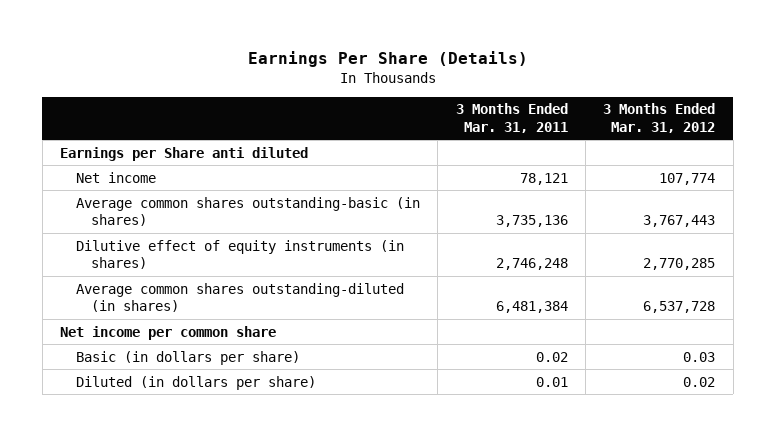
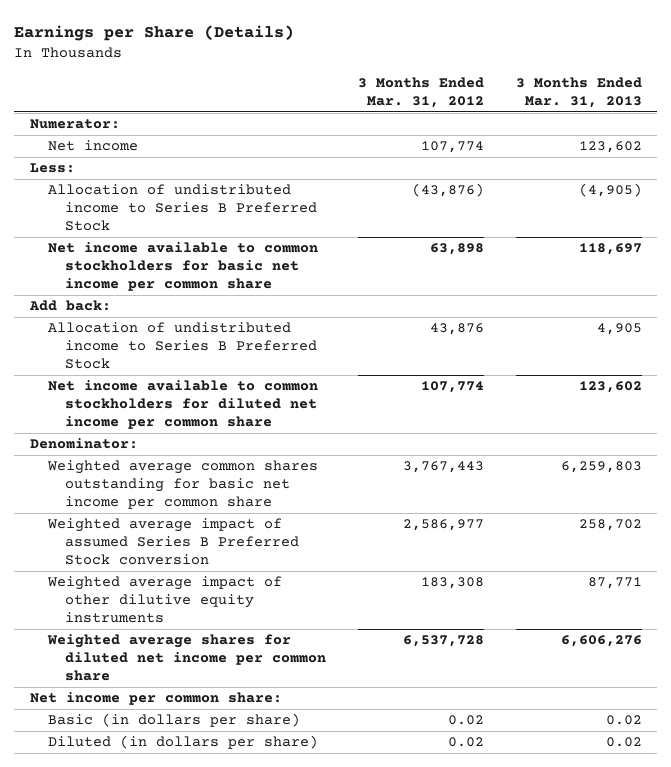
[247,51,528,68] Earnings Per Share (Details) -> [14,24,295,41] Earnings per Share (Details)
[455,103,568,133] 3 Months Ended Mar. 31, 2011 -> none
none -> [515,77,642,108] 3 Months Ended Mar. 31, 2013
[60,146,309,161] Earnings per Share anti diluted -> [29,119,120,130] Numerator:
none -> [29,163,75,174] Less:
none -> [47,184,318,231] Allocation of undistributed income to Series B Preferred Stock
none -> [47,242,318,291] Net income available to common stockholders for basic net income per common share
none -> [28,300,111,312] Add back:
none -> [47,322,318,369] Allocation of undistributed income to Series B Preferred Stock
none -> [47,380,318,429] Net income available to common stockholders for diluted net income per common share
none -> [29,438,138,450] Denominator:
[75,196,420,227] Average common shares outstanding-basic (in shares) -> [46,460,318,509] Weighted average common shares outstanding for basic net income per common share
none -> [46,518,300,565] Weighted average impact of assumed Series B Preferred Stock conversion
[75,239,404,270] Dilutive effect of equity instruments (in shares) -> [46,576,282,623] Weighted average impact of other dilutive equity instruments
[643,258,716,271] 2,770,285 -> [420,577,484,590] 183,308
[75,282,404,313] Average common shares outstanding-diluted (in shares) -> [46,634,327,681] Weighted average shares for diluted net income per common share
[60,325,277,340] Net income per common share -> [29,692,282,706] Net income per common share:
[683,351,716,362] 0.03 -> [447,715,484,726] 0.02

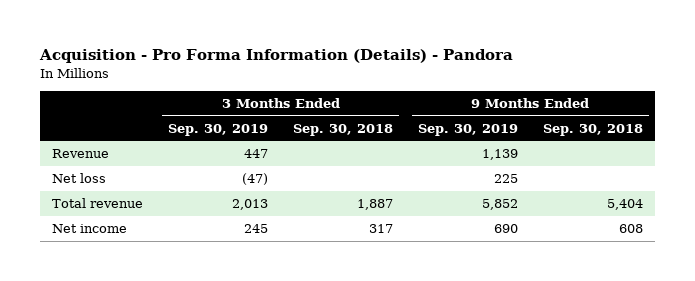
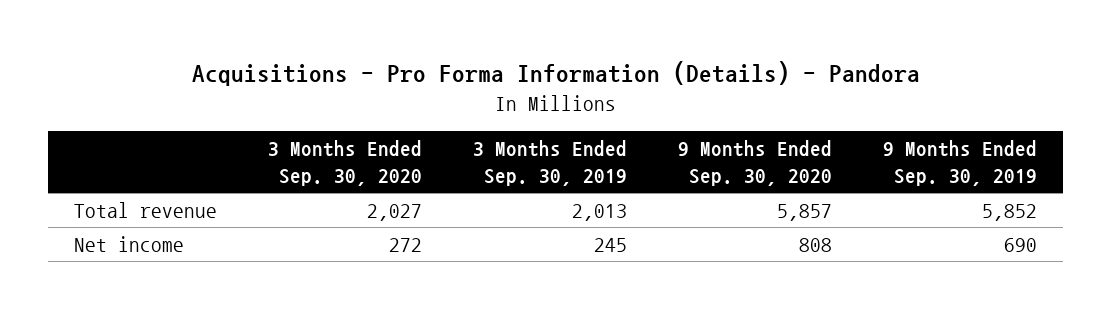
[38,49,513,64] Acquisition - Pro Forma Information (Details) - Pandora -> [191,61,920,87] Acquisitions - Pro Forma Information (Details) - Pandora
[292,123,393,136] Sep. 30, 2018 -> none
[542,123,643,136] Sep. 30, 2018 -> none
none -> [268,139,423,186] 3 Months Ended Sep. 30, 2020
none -> [678,139,833,186] 9 Months Ended Sep. 30, 2020
[52,149,110,159] Revenue -> none
[52,173,107,184] Net loss -> none

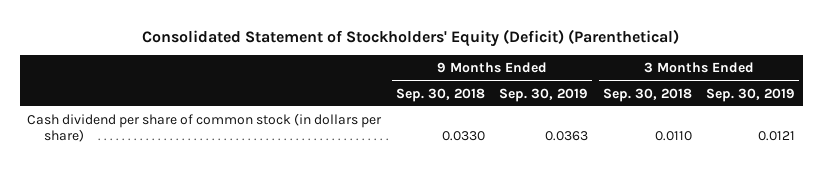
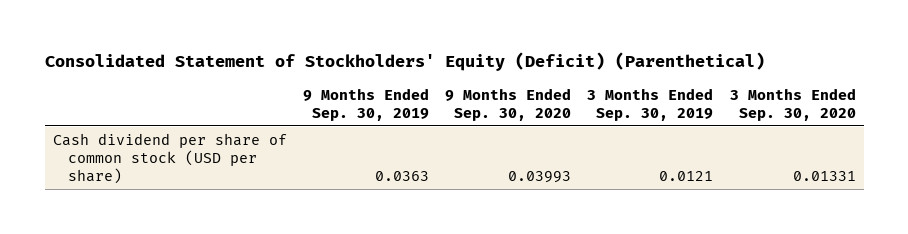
[395,87,485,102] Sep. 30, 2018 -> none
[602,87,692,102] Sep. 30, 2018 -> none
none -> [445,87,572,121] 9 Months Ended Sep. 30, 2020
none -> [729,87,856,121] 3 Months Ended Sep. 30, 2020
[27,112,383,143] Cash dividend per share of common stock (in dollars per share) -> [52,133,287,185] Cash dividend per share of common stock (USD per share)

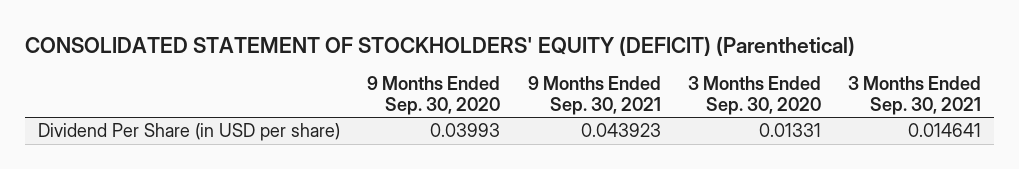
[44,52,765,72] Consolidated Statement of Stockholders' Equity (Deficit) (Parenthetical) -> [24,35,855,56] CONSOLIDATED STATEMENT OF STOCKHOLDERS' EQUITY (DEFICIT) (Parenthetical)
[302,87,429,121] 9 Months Ended Sep. 30, 2019 -> none
[587,87,714,121] 3 Months Ended Sep. 30, 2019 -> none
none -> [527,76,661,116] 9 Months Ended Sep. 30, 2021
none -> [847,76,981,116] 3 Months Ended Sep. 30, 2021
[52,133,287,185] Cash dividend per share of common stock (USD per share) -> [38,123,341,142] Dividend Per Share (in USD per share)

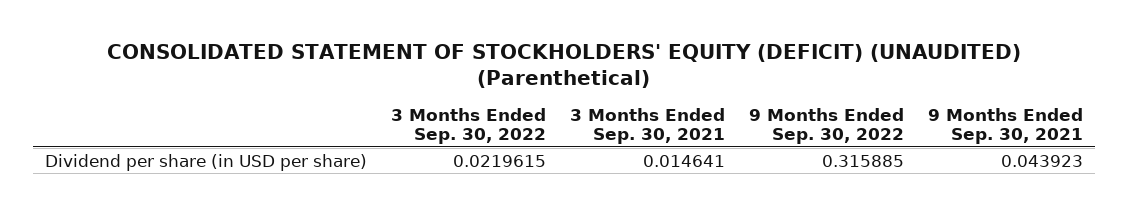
[24,35,855,56] CONSOLIDATED STATEMENT OF STOCKHOLDERS' EQUITY (DEFICIT) (Parenthetical) -> [106,43,1021,88] CONSOLIDATED STATEMENT OF STOCKHOLDERS' EQUITY (DEFICIT) (UNAUDITED) (Parenthetical)
[367,76,501,116] 9 Months Ended Sep. 30, 2020 -> none
[687,76,821,116] 3 Months Ended Sep. 30, 2020 -> none
none -> [390,107,546,145] 3 Months Ended Sep. 30, 2022
none -> [749,107,905,145] 9 Months Ended Sep. 30, 2022
[38,123,341,142] Dividend Per Share (in USD per share) -> [44,153,367,171] Dividend per share (in USD per share)

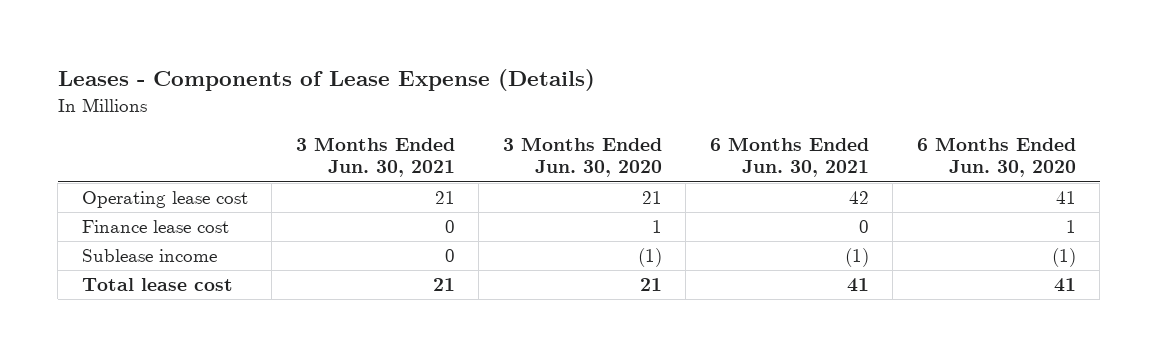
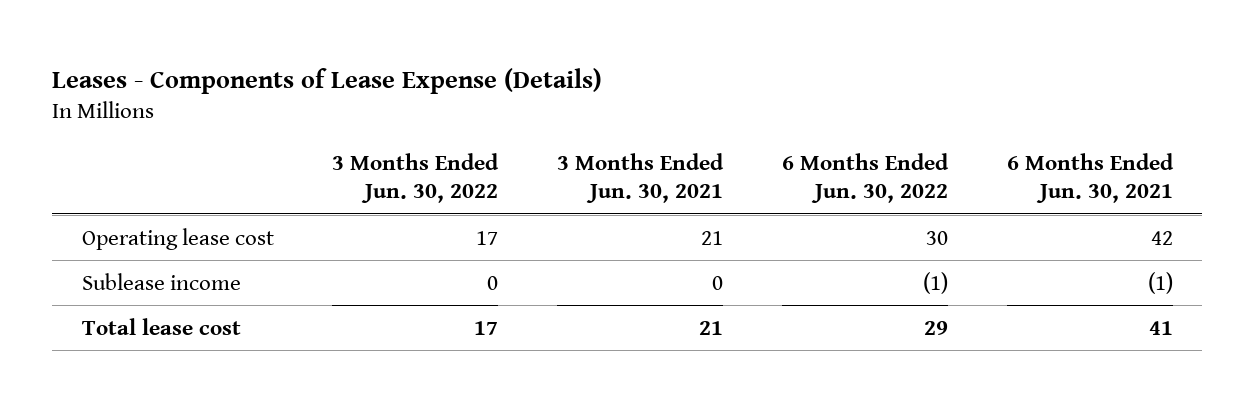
[502,137,662,178] 3 Months Ended Jun. 30, 2020 -> none
[916,137,1076,178] 6 Months Ended Jun. 30, 2020 -> none
none -> [332,153,500,204] 3 Months Ended Jun. 30, 2022
none -> [781,153,949,204] 6 Months Ended Jun. 30, 2022
[81,220,229,234] Finance lease cost -> none

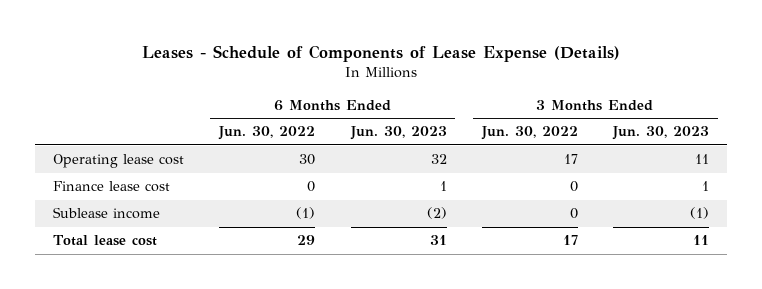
[52,67,603,94] Leases - Components of Lease Expense (Details) -> [142,44,621,62] Leases - Schedule of Components of Lease Expense (Details)
[557,153,725,204] 3 Months Ended Jun. 30, 2021 -> none
[1006,153,1174,204] 6 Months Ended Jun. 30, 2021 -> none
none -> [349,126,447,141] Jun. 30, 2023
none -> [611,126,709,141] Jun. 30, 2023
none -> [53,181,171,193] Finance lease cost

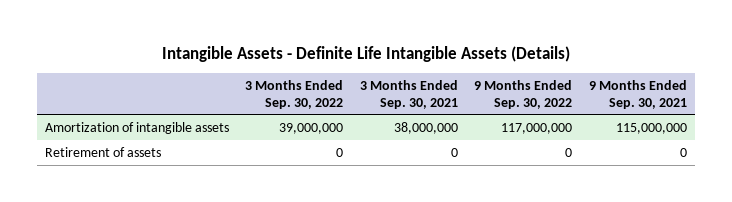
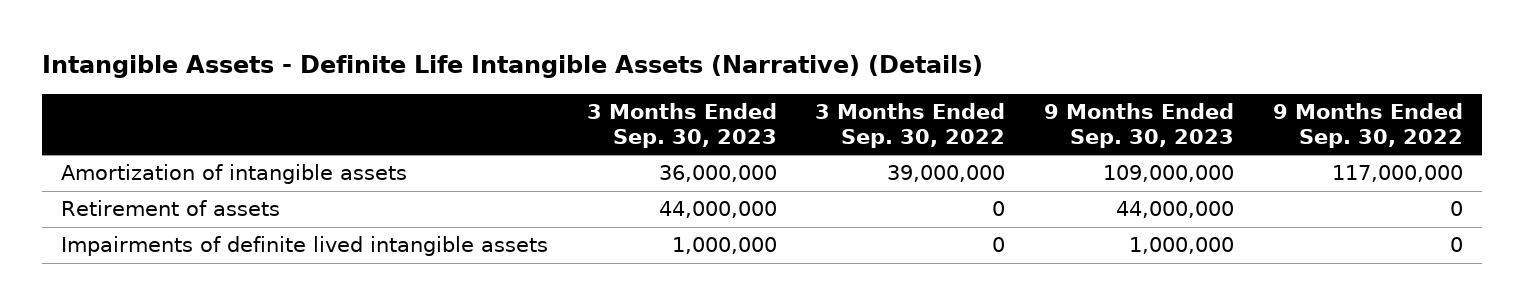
[161,45,570,62] Intangible Assets - Definite Life Intangible Assets (Details) -> [41,55,983,79] Intangible Assets - Definite Life Intangible Assets (Narrative) (Details)
[359,79,458,109] 3 Months Ended Sep. 30, 2021 -> none
[588,79,687,109] 9 Months Ended Sep. 30, 2021 -> none
none -> [586,103,777,148] 3 Months Ended Sep. 30, 2023
none -> [1044,103,1235,148] 9 Months Ended Sep. 30, 2023
none -> [60,236,548,257] Impairments of definite lived intangible assets

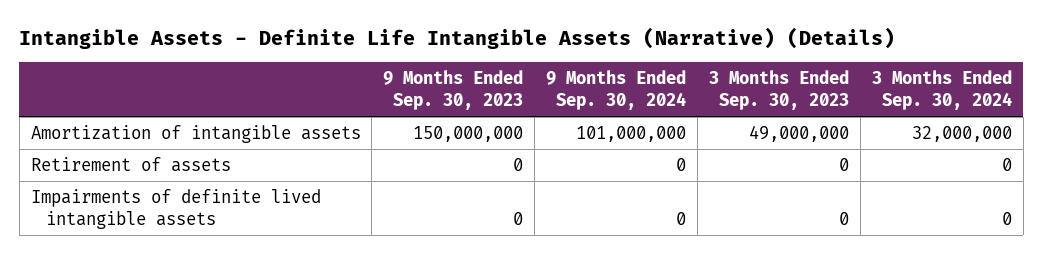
[815,103,1006,148] 3 Months Ended Sep. 30, 2022 -> none
[1272,103,1463,148] 9 Months Ended Sep. 30, 2022 -> none
none -> [546,70,687,111] 9 Months Ended Sep. 30, 2024
none -> [871,70,1012,111] 3 Months Ended Sep. 30, 2024
[658,165,777,183] 36,000,000 -> [749,125,850,143] 49,000,000
[1103,165,1235,183] 109,000,000 -> [413,126,524,143] 150,000,000
[658,201,777,219] 44,000,000 -> [839,158,850,172] 0
[1116,201,1235,219] 44,000,000 -> [513,158,524,172] 0
[671,237,777,255] 1,000,000 -> [839,211,850,225] 0
[1129,237,1235,255] 1,000,000 -> [513,211,524,225] 0

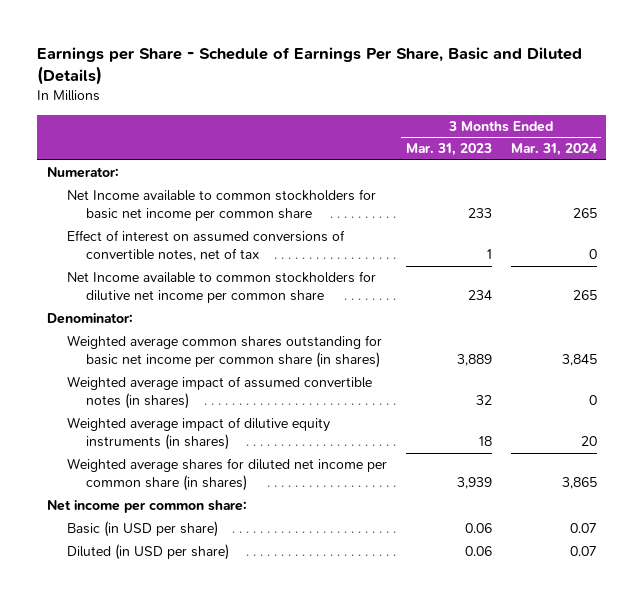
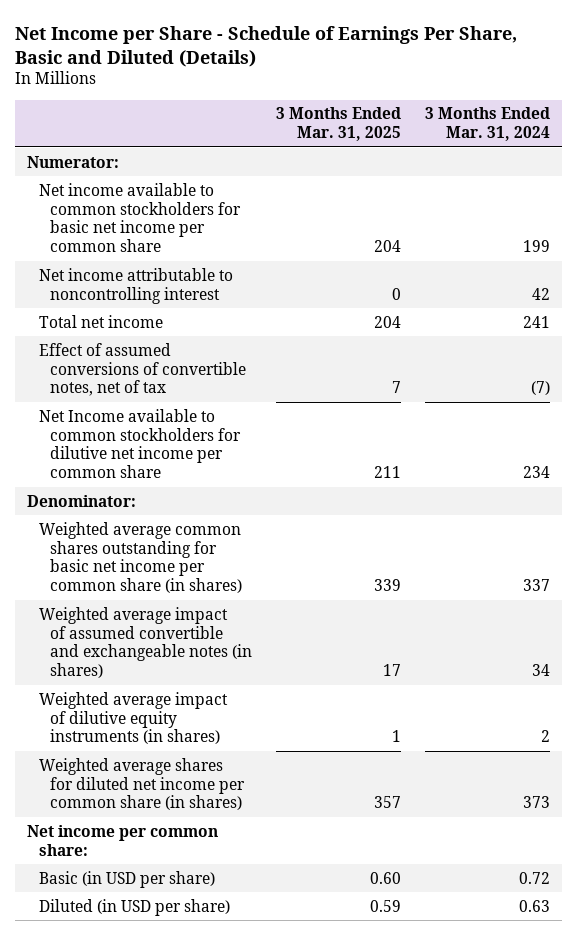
[37,47,583,86] Earnings per Share - Schedule of Earnings Per Share, Basic and Diluted (Details) -> [15,25,518,67] Net Income per Share - Schedule of Earnings Per Share, Basic and Diluted (Details)
[405,143,492,157] Mar. 31, 2023 -> none
none -> [276,107,402,142] 3 Months Ended Mar. 31, 2025
[66,189,376,222] Net Income available to common stockholders for basic net income per common share -> [38,182,242,253] Net income available to common stockholders for basic net income per common share
[572,208,597,219] 265 -> [523,240,551,253] 199
none -> [38,267,233,304] Net income attributable to noncontrolling interest
none -> [38,314,163,328] Total net income
[66,230,345,262] Effect of interest on assumed conversions of convertible notes, net of tax -> [38,342,247,397] Effect of assumed conversions of convertible notes, net of tax
[588,249,597,260] 0 -> [531,381,551,396] (7)
[572,290,597,301] 265 -> [523,466,551,479] 234
[561,354,597,367] 3,845 -> [523,579,551,592] 337
[66,376,372,410] Weighted average impact of assumed convertible notes (in shares) -> [38,606,253,679] Weighted average impact of assumed convertible and exchangeable notes (in shares)
[588,395,597,406] 0 -> [532,664,551,677] 34
[580,436,597,447] 20 -> [541,730,551,743] 2
[561,477,597,490] 3,865 -> [523,796,551,809] 373
[569,523,597,534] 0.07 -> [519,871,551,884] 0.72
[569,546,597,557] 0.07 -> [519,899,551,912] 0.63

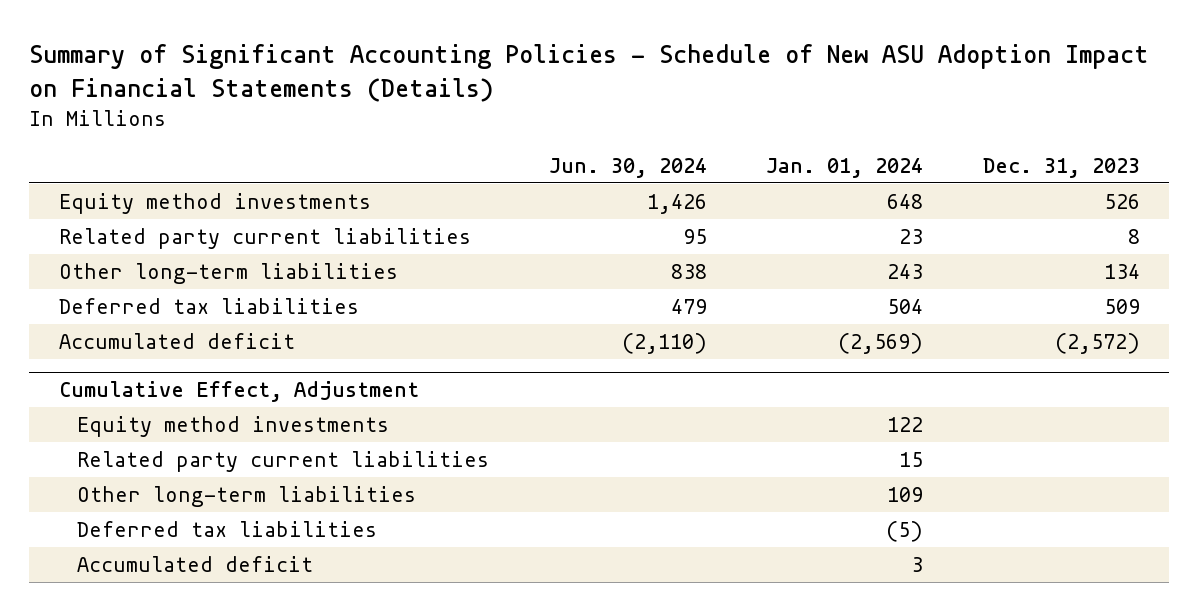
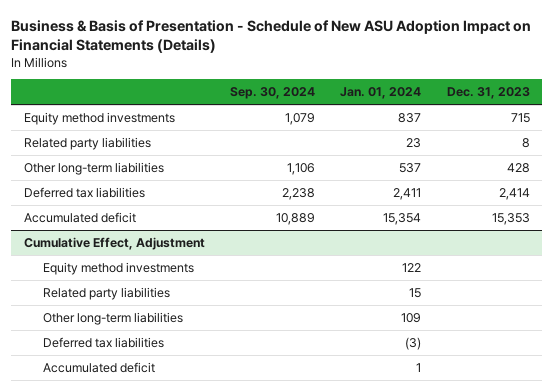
[29,43,1150,102] Summary of Significant Accounting Policies - Schedule of New ASU Adoption Impact on Financial Statements (Details) -> [11,19,532,54] Business & Basis of Presentation - Schedule of New ASU Adoption Impact on Financial Statements (Details)
[548,157,707,178] Jun. 30, 2024 -> none
none -> [230,87,316,100] Sep. 30, 2024
[887,194,924,210] 648 -> [398,112,422,123] 837
[1103,194,1140,210] 526 -> [510,112,530,123] 715
[59,228,472,250] Related party current liabilities -> [24,136,152,150] Related party liabilities
[887,264,924,280] 243 -> [399,162,422,173] 537
[1103,264,1140,280] 134 -> [506,162,530,173] 428
[887,299,924,315] 504 -> [393,187,422,200] 2,411
[1103,299,1140,315] 509 -> [498,187,530,200] 2,414
[838,333,924,355] (2,569) -> [383,212,422,225] 15,354
[1054,333,1140,355] (2,572) -> [491,212,530,225] 15,353
[77,451,490,473] Related party current liabilities -> [42,286,170,300] Related party liabilities
[886,521,924,543] (5) -> [405,336,422,350] (3)
[911,557,924,573] 3 -> [416,362,422,372] 1

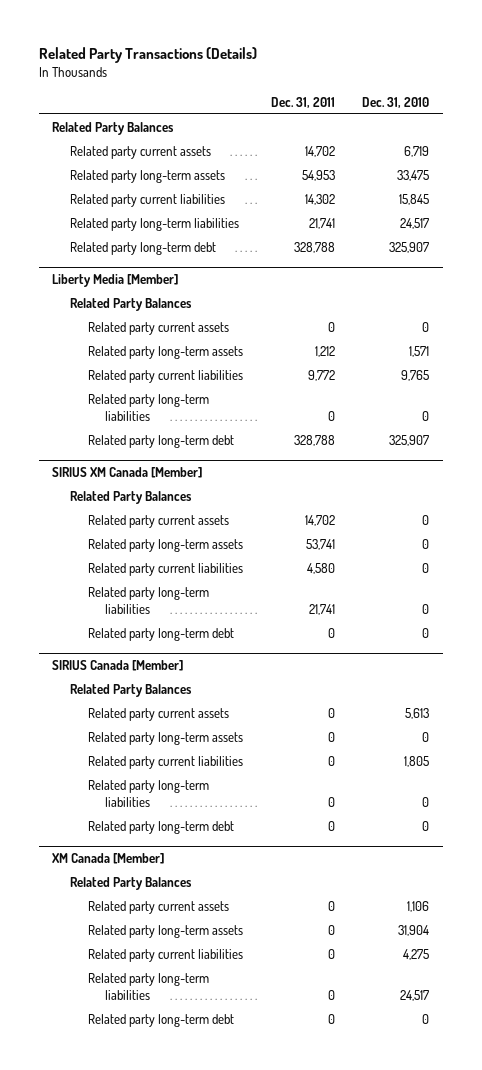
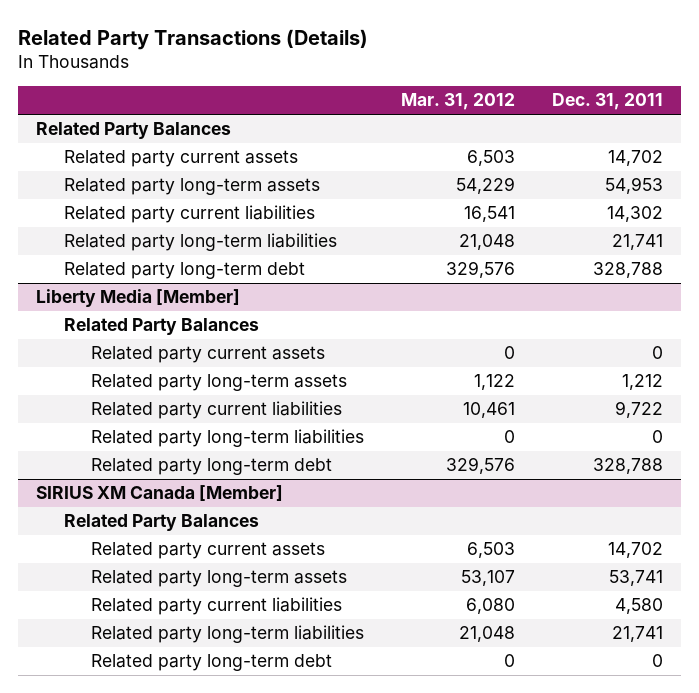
[362,96,430,108] Dec. 31, 2010 -> none
none -> [401,93,516,111] Mar. 31, 2012
[307,369,335,381] 9,772 -> [614,401,663,419] 9,722
[52,660,184,672] SIRIUS Canada [Member] -> none
[70,683,193,697] Related Party Balances -> none
[87,707,229,721] Related party current assets -> none
[87,731,243,745] Related party long-term assets -> none
[87,755,243,769] Related party current liabilities -> none
[87,779,209,807] Related party long-term liabilities -> none
[87,820,234,834] Related party long-term debt -> none
[52,853,165,865] XM Canada [Member] -> none
[70,876,193,890] Related Party Balances -> none
[87,900,229,914] Related party current assets -> none
[87,924,243,938] Related party long-term assets -> none
[87,948,243,962] Related party current liabilities -> none
[87,972,209,1000] Related party long-term liabilities -> none
[87,1013,234,1027] Related party long-term debt -> none

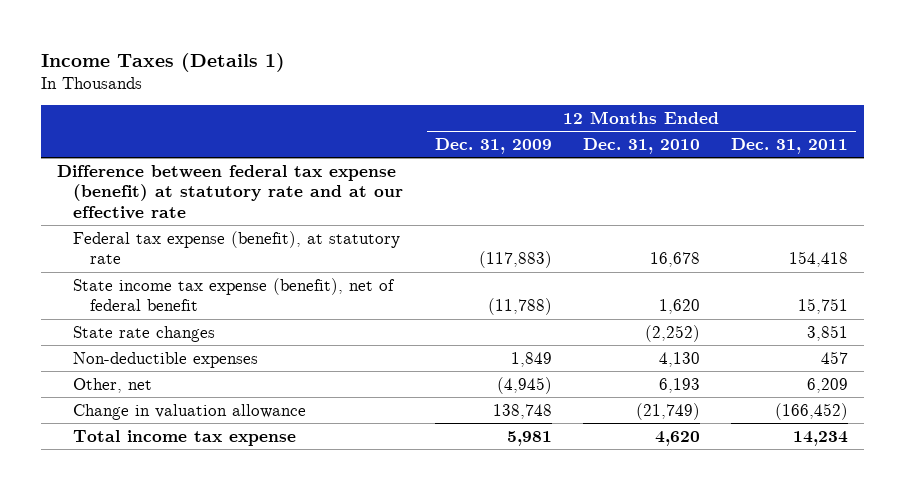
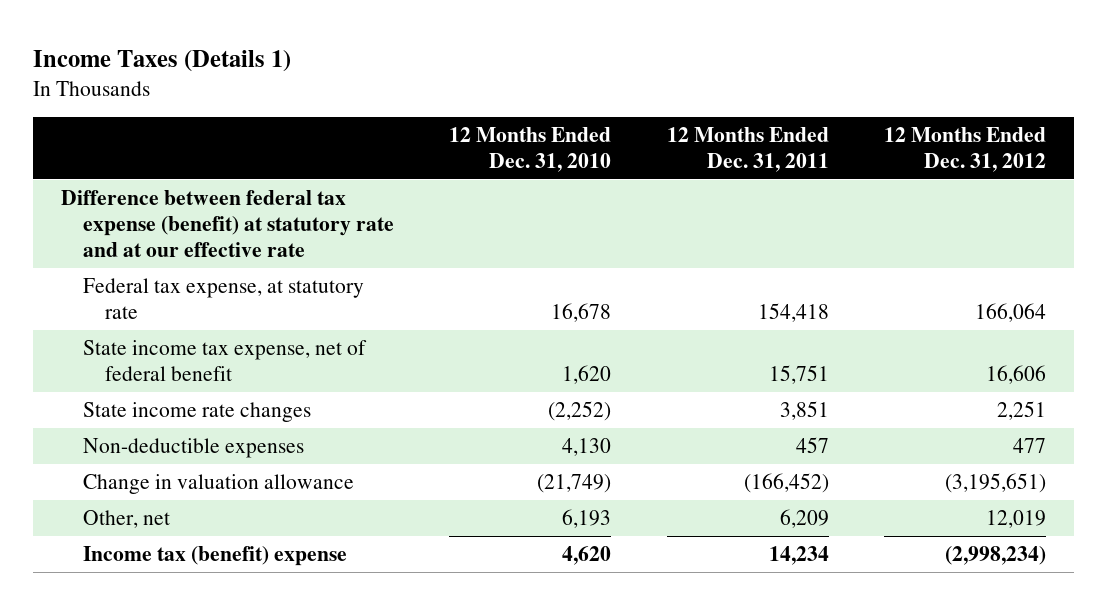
[434,137,552,154] Dec. 31, 2009 -> none
none -> [884,127,1047,173] 12 Months Ended Dec. 31, 2012
[73,230,401,265] Federal tax expense (benefit), at statutory rate -> [82,278,364,319] Federal tax expense, at statutory rate
[73,277,396,312] State income tax expense (benefit), net of federal benefit -> [82,340,367,381] State income tax expense, net of federal benefit
[73,325,216,342] State rate changes -> [82,402,311,423] State income rate changes
[73,377,153,393] Other, net -> [82,510,170,529] Other, net
[73,429,297,446] Total income tax expense -> [82,546,347,567] Income tax (benefit) expense

